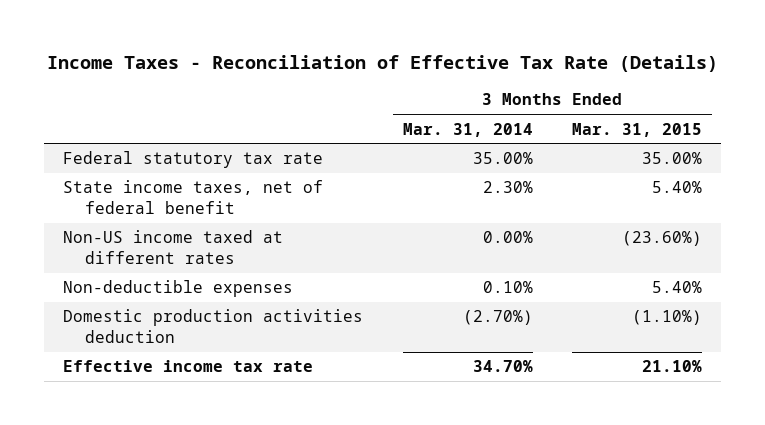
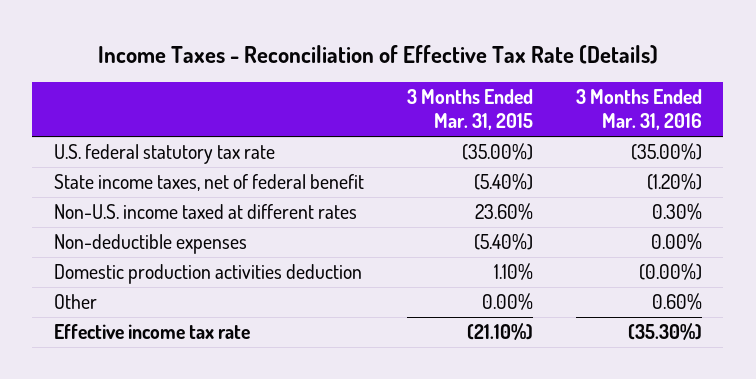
[402,122,533,137] Mar. 31, 2014 -> none
none -> [575,88,702,131] 3 Months Ended Mar. 31, 2016
[63,151,324,169] Federal statutory tax rate -> [53,143,275,164] U.S. federal statutory tax rate
[641,152,702,165] 35.00% -> [461,142,533,160] (35.00%)
[651,181,702,194] 5.40% -> [473,172,533,190] (5.40%)
[63,230,284,265] Non-US income taxed at different rates -> [53,203,357,219] Non-U.S. income taxed at different rates
[621,231,702,247] (23.60%) -> [474,202,533,220] 23.60%
[651,281,702,294] 5.40% -> [473,232,533,250] (5.40%)
[631,310,702,326] (1.10%) -> [493,262,533,280] 1.10%
none -> [53,293,97,309] Other
[641,360,702,373] 21.10% -> [466,322,533,340] (21.10%)

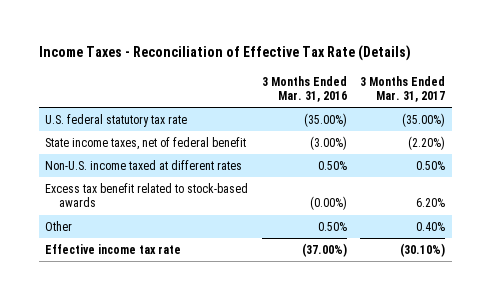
[406,88,533,131] 3 Months Ended Mar. 31, 2015 -> none
none -> [360,75,446,102] 3 Months Ended Mar. 31, 2017
[53,233,247,254] Non-deductible expenses -> none
[53,263,362,284] Domestic production activities deduction -> none
[646,172,702,190] (1.20%) -> [309,136,347,151] (3.00%)
[651,202,702,220] 0.30% -> [317,161,347,171] 0.50%
none -> [45,183,249,208] Excess tax benefit related to stock-based awards
[651,292,702,310] 0.60% -> [317,222,347,232] 0.50%
[627,322,702,340] (35.30%) -> [301,243,347,258] (37.00%)

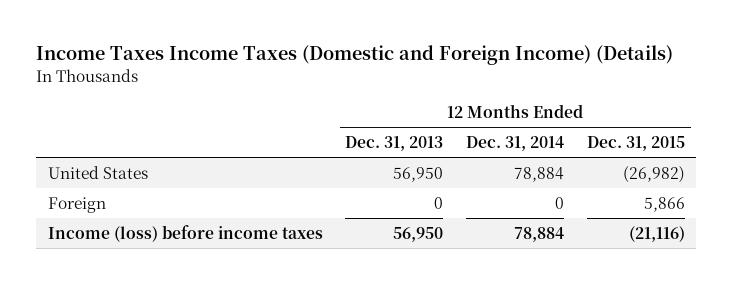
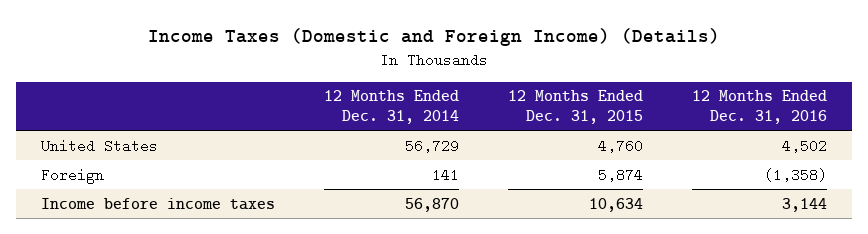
[36,45,674,66] Income Taxes Income Taxes (Domestic and Foreign Income) (Details) -> [147,28,720,47] Income Taxes (Domestic and Foreign Income) (Details)
[345,136,444,152] Dec. 31, 2013 -> none
none -> [692,90,828,124] 12 Months Ended Dec. 31, 2016
[514,166,565,182] 78,884 -> [404,138,459,153] 56,729
[622,165,685,183] (26,982) -> [597,138,643,153] 4,760
[555,196,565,209] 0 -> [431,167,459,182] 141
[643,196,685,212] 5,866 -> [597,167,643,182] 5,874
[47,224,323,242] Income (loss) before income taxes -> [40,197,275,210] Income before income taxes
[514,226,565,242] 78,884 -> [404,197,459,212] 56,870
[628,225,685,242] (21,116) -> [588,197,643,212] 10,634

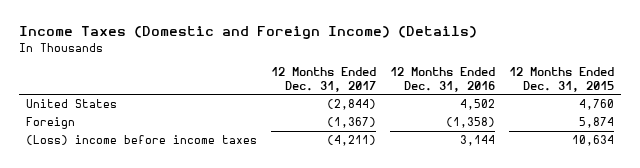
[323,90,459,124] 12 Months Ended Dec. 31, 2014 -> none
none -> [270,67,376,92] 12 Months Ended Dec. 31, 2017
[40,197,275,210] Income before income taxes -> [25,135,257,146] (Loss) income before income taxes

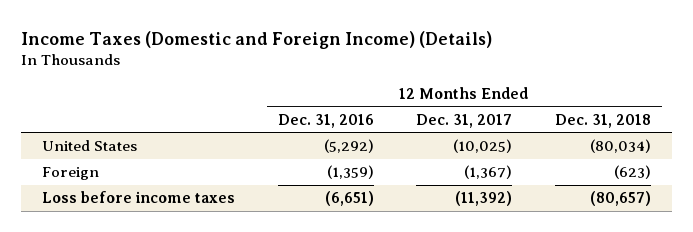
[508,67,614,92] 12 Months Ended Dec. 31, 2015 -> none
none -> [554,113,651,128] Dec. 31, 2018
[326,99,376,111] (2,844) -> [453,139,513,154] (10,025)
[459,99,495,111] 4,502 -> [323,139,374,154] (5,292)
[445,117,495,129] (1,358) -> [326,165,374,180] (1,359)
[25,135,257,146] (Loss) income before income taxes -> [42,191,236,204] Loss before income taxes
[326,135,376,147] (4,211) -> [455,191,513,207] (11,392)
[459,135,495,147] 3,144 -> [324,191,374,207] (6,651)

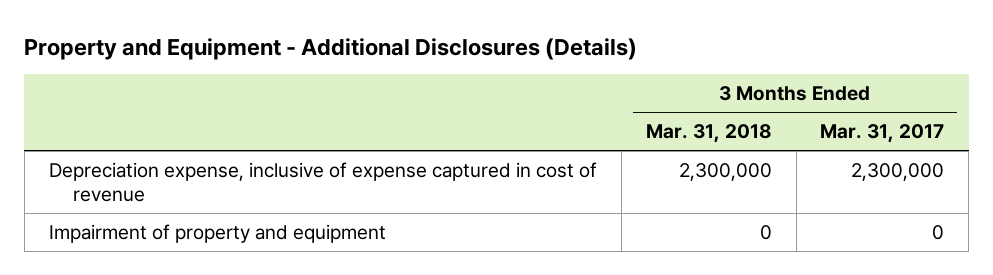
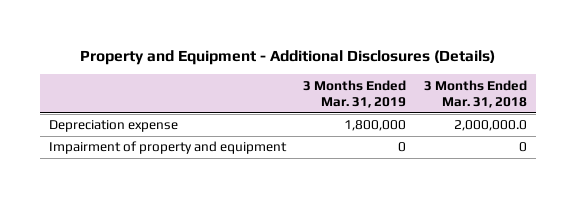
[820,124,945,144] Mar. 31, 2017 -> none
none -> [303,79,407,108] 3 Months Ended Mar. 31, 2019
[48,161,597,203] Depreciation expense, inclusive of expense captured in cost of revenue -> [49,120,179,133] Depreciation expense
[678,162,772,181] 2,300,000 -> [453,120,527,132] 2,000,000.0

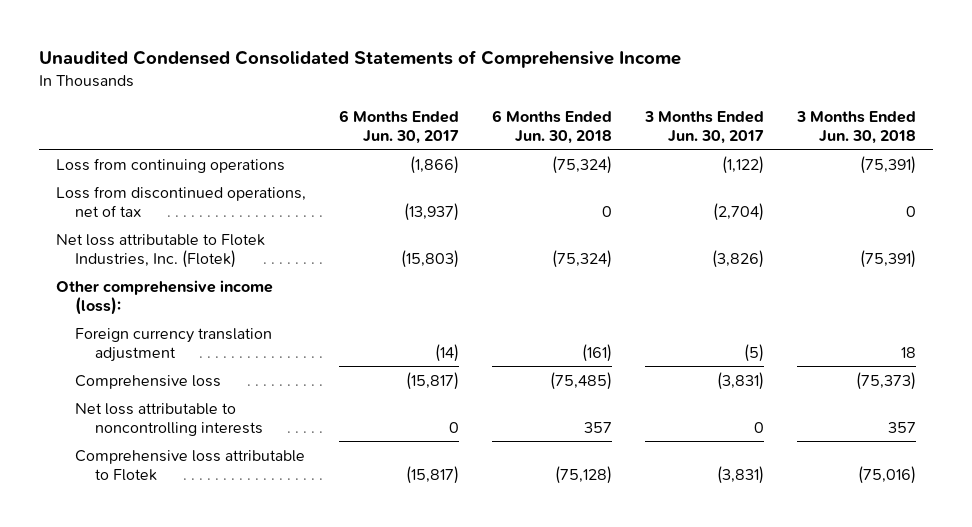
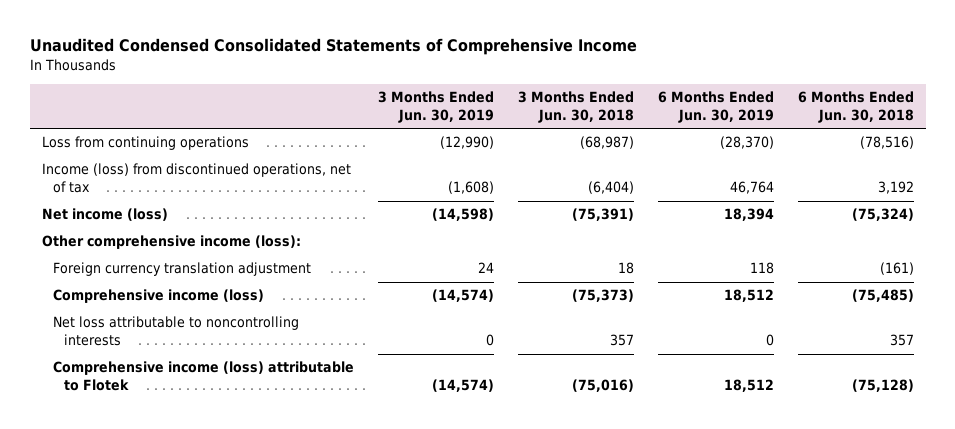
[339,109,460,144] 6 Months Ended Jun. 30, 2017 -> none
[644,110,765,144] 3 Months Ended Jun. 30, 2017 -> none
none -> [377,91,494,123] 3 Months Ended Jun. 30, 2019
none -> [657,91,774,123] 6 Months Ended Jun. 30, 2019
[552,155,613,174] (75,324) -> [859,136,914,150] (78,516)
[860,155,917,174] (75,391) -> [579,136,634,150] (68,987)
[55,185,306,217] Loss from discontinued operations, net of tax -> [41,163,351,194] Income (loss) from discontinued operations, net of tax
[602,205,613,217] 0 -> [877,181,914,195] 3,192
[906,205,917,217] 0 -> [587,181,634,195] (6,404)
[55,233,265,268] Net loss attributable to Flotek Industries, Inc. (Flotek) -> [41,208,168,222] Net income (loss)
[75,374,222,389] Comprehensive loss -> [52,289,264,304] Comprehensive income (loss)
[75,449,306,481] Comprehensive loss attributable to Flotek -> [52,361,354,392] Comprehensive income (loss) attributable to Flotek

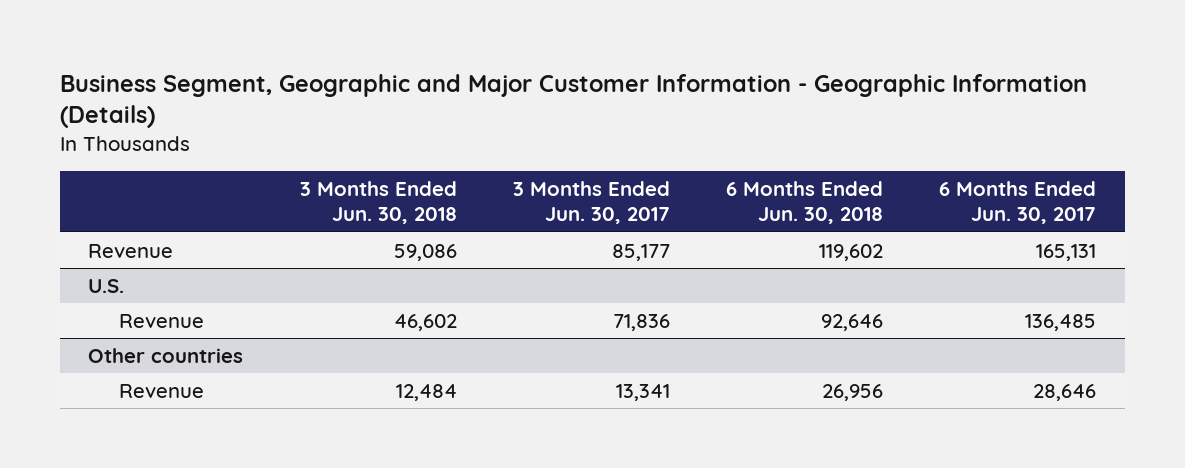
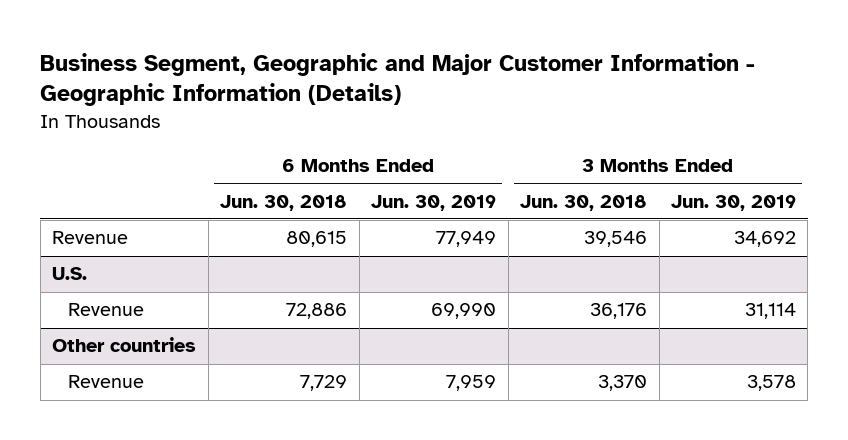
[512,180,670,225] 3 Months Ended Jun. 30, 2017 -> none
[939,180,1097,225] 6 Months Ended Jun. 30, 2017 -> none
none -> [371,194,497,211] Jun. 30, 2019
none -> [671,194,797,211] Jun. 30, 2019
[393,243,457,261] 59,086 -> [584,231,648,248] 39,546
[819,243,884,261] 119,602 -> [286,231,348,248] 80,615
[393,313,457,331] 46,602 -> [590,303,648,320] 36,176
[821,313,884,331] 92,646 -> [286,303,348,320] 72,886
[395,383,457,401] 12,484 -> [598,375,648,392] 3,370
[822,383,884,401] 26,956 -> [300,375,348,392] 7,729

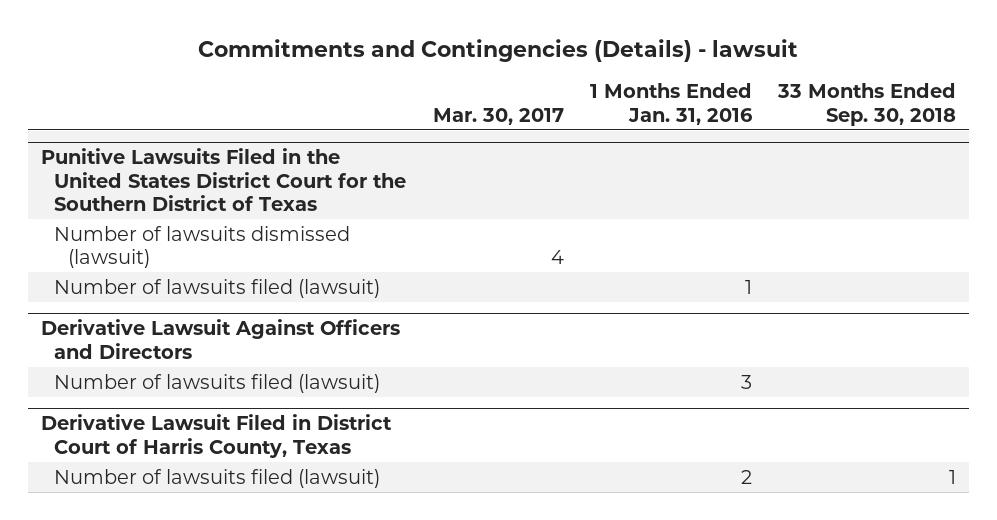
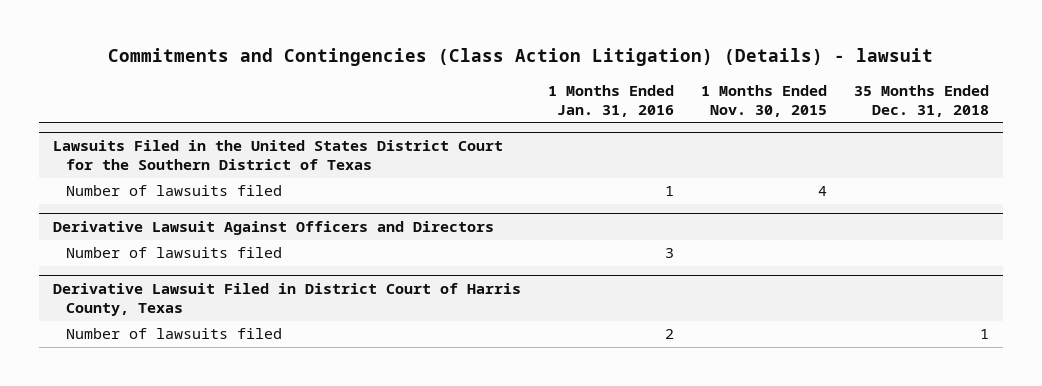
[198,39,799,63] Commitments and Contingencies (Details) - lawsuit -> [107,48,933,67] Commitments and Contingencies (Class Action Litigation) (Details) - lawsuit
[432,107,564,125] Mar. 30, 2017 -> none
[776,83,956,126] 33 Months Ended Sep. 30, 2018 -> none
none -> [700,84,827,117] 1 Months Ended Nov. 30, 2015
none -> [854,84,990,117] 35 Months Ended Dec. 31, 2018
[54,225,351,268] Number of lawsuits dismissed (lawsuit) -> none
[40,148,407,211] Punitive Lawsuits Filed in the United States District Court for the Southern District of Texas -> [52,139,503,170] Lawsuits Filed in the United States District Court for the Southern District of Texas
[54,278,381,298] Number of lawsuits filed (lawsuit) -> [65,185,282,197] Number of lawsuits filed
[54,373,381,393] Number of lawsuits filed (lawsuit) -> [65,247,282,259] Number of lawsuits filed
[54,468,381,488] Number of lawsuits filed (lawsuit) -> [65,328,282,340] Number of lawsuits filed

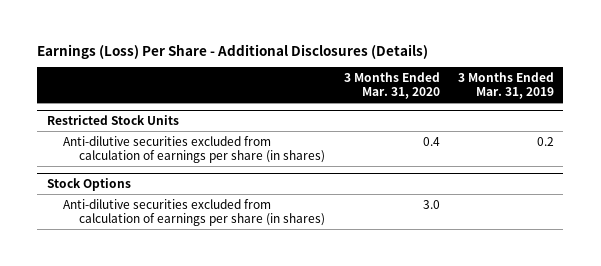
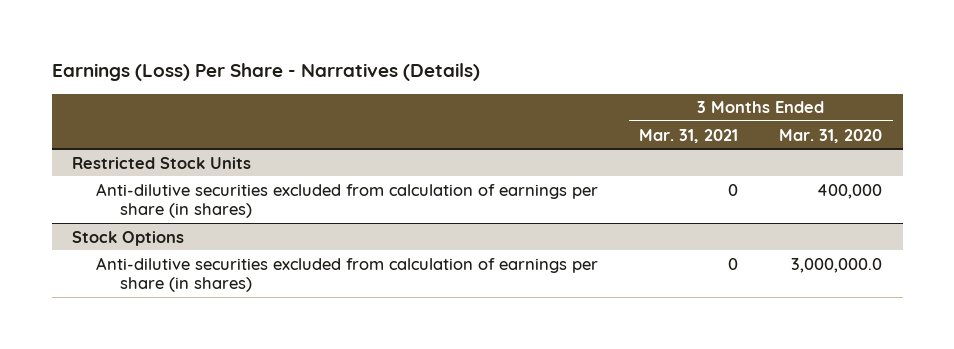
[37,43,429,59] Earnings (Loss) Per Share - Additional Disclosures (Details) -> [51,63,480,82] Earnings (Loss) Per Share - Narratives (Details)
[458,72,555,100] 3 Months Ended Mar. 31, 2019 -> none
none -> [639,128,739,143] Mar. 31, 2021
[422,136,440,146] 0.4 -> [817,183,883,199] 400,000
[422,199,440,209] 3.0 -> [791,257,883,273] 3,000,000.0

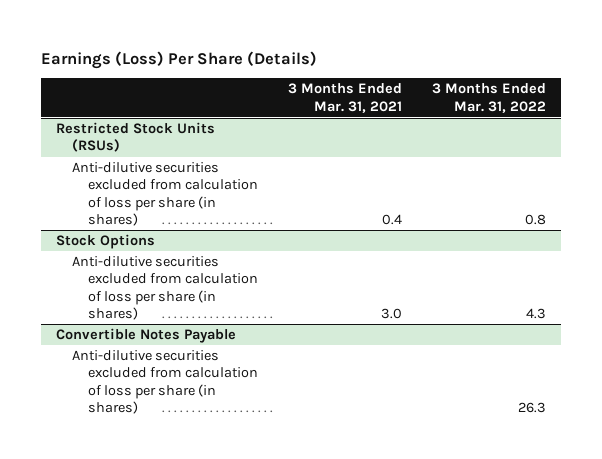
[51,63,480,82] Earnings (Loss) Per Share - Narratives (Details) -> [41,50,318,69] Earnings (Loss) Per Share (Details)
[779,128,883,143] Mar. 31, 2020 -> none
none -> [431,83,546,113] 3 Months Ended Mar. 31, 2022
[72,156,252,169] Restricted Stock Units -> [55,122,215,153] Restricted Stock Units (RSUs)
[96,182,599,219] Anti-dilutive securities excluded from calculation of earnings per share (in shares) -> [72,162,259,226] Anti-dilutive securities excluded from calculation of loss per share (in shares)
[728,183,739,196] 0 -> [382,213,403,225] 0.4
[96,256,599,293] Anti-dilutive securities excluded from calculation of earnings per share (in shares) -> [72,256,259,320] Anti-dilutive securities excluded from calculation of loss per share (in shares)
[728,257,739,270] 0 -> [381,307,403,319] 3.0
none -> [55,328,236,344] Convertible Notes Payable
none -> [72,350,259,414] Anti-dilutive securities excluded from calculation of loss per share (in shares)

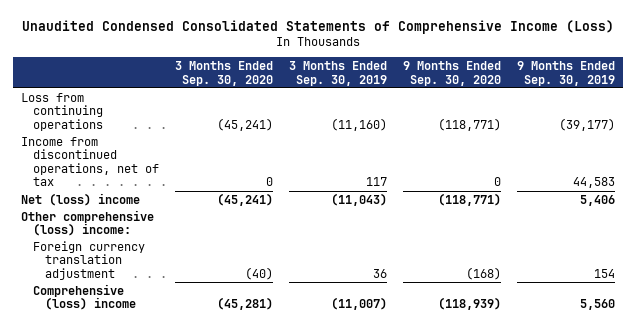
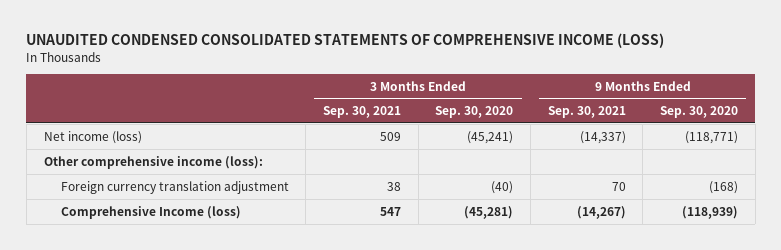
[22,19,615,34] Unaudited Condensed Consolidated Statements of Comprehensive Income (Loss) -> [26,33,665,49] UNAUDITED CONDENSED CONSOLIDATED STATEMENTS OF COMPREHENSIVE INCOME (LOSS)
[289,61,388,86] 3 Months Ended Sep. 30, 2019 -> none
[516,61,615,86] 9 Months Ended Sep. 30, 2019 -> none
none -> [323,106,402,119] Sep. 30, 2021
none -> [547,106,626,119] Sep. 30, 2021
[21,92,104,131] Loss from continuing operations -> none
[21,136,160,187] Income from discontinued operations, net of tax -> none
[21,192,141,206] Net (loss) income -> [43,130,142,144] Net income (loss)
[21,209,155,237] Other comprehensive (loss) income: -> [43,155,263,169] Other comprehensive income (loss):
[33,283,137,311] Comprehensive (loss) income -> [60,205,241,219] Comprehensive Income (loss)

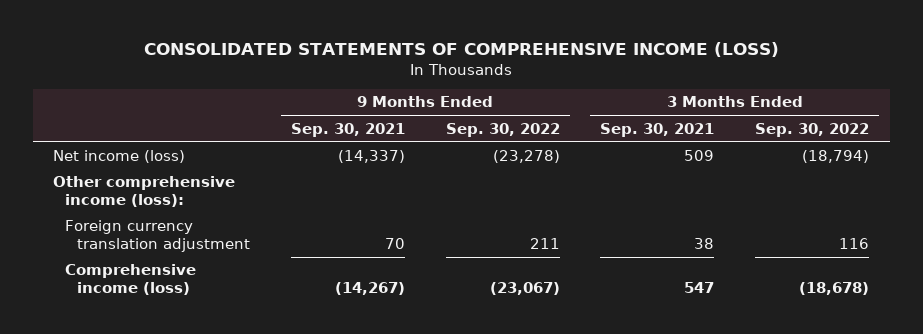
[26,33,665,49] UNAUDITED CONDENSED CONSOLIDATED STATEMENTS OF COMPREHENSIVE INCOME (LOSS) -> [144,42,780,58] CONSOLIDATED STATEMENTS OF COMPREHENSIVE INCOME (LOSS)
[435,106,514,119] Sep. 30, 2020 -> none
[659,106,738,119] Sep. 30, 2020 -> none
none -> [445,122,560,137] Sep. 30, 2022
none -> [755,122,870,137] Sep. 30, 2022
[60,205,241,219] Comprehensive Income (loss) -> [65,264,197,296] Comprehensive income (loss)

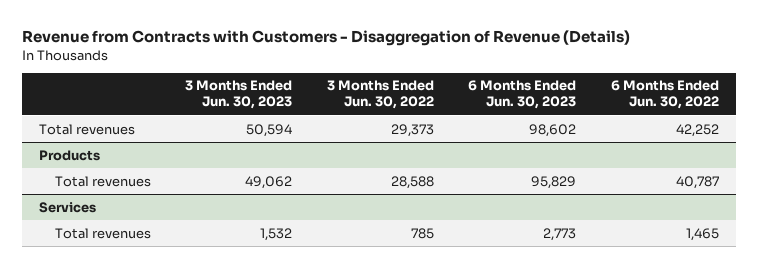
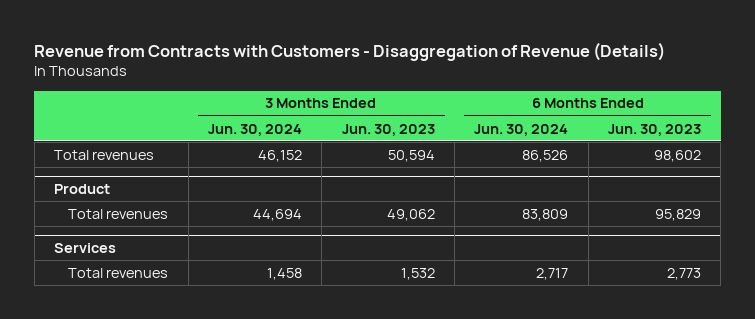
[326,80,434,110] 3 Months Ended Jun. 30, 2022 -> none
[610,80,719,110] 6 Months Ended Jun. 30, 2022 -> none
none -> [207,123,302,136] Jun. 30, 2024
none -> [474,123,569,136] Jun. 30, 2024
[39,149,101,161] Products -> [53,184,110,195] Product

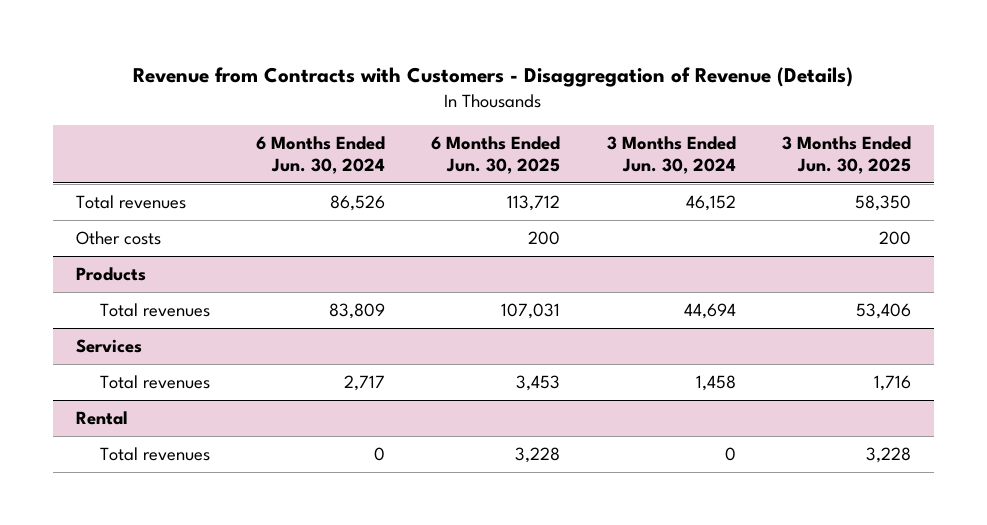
[341,123,435,136] Jun. 30, 2023 -> none
[607,123,701,136] Jun. 30, 2023 -> none
none -> [431,136,561,175] 6 Months Ended Jun. 30, 2025
none -> [781,136,911,175] 3 Months Ended Jun. 30, 2025
none -> [76,230,162,245] Other costs
[53,184,110,195] Product -> [76,266,147,281] Products
none -> [76,410,129,425] Rental
none -> [100,446,211,461] Total revenues

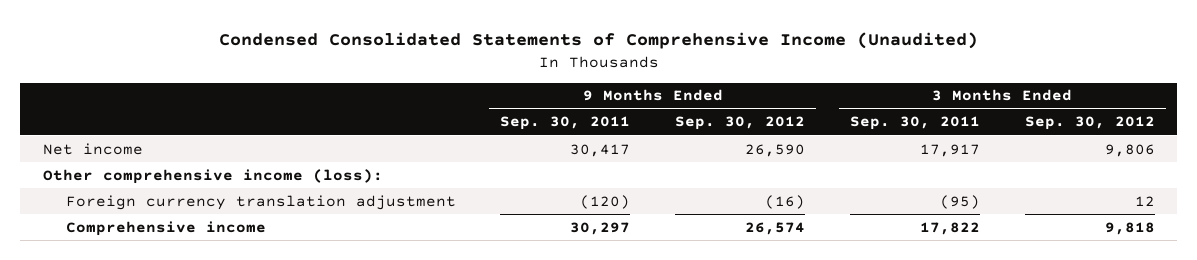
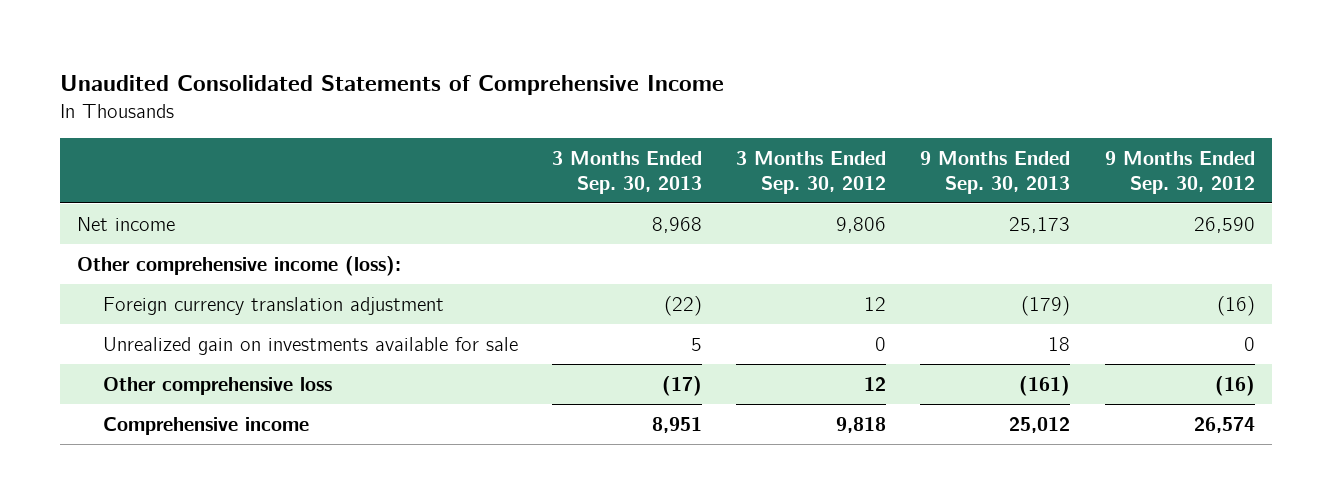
[218,32,978,50] Condensed Consolidated Statements of Comprehensive Income (Unaudited) -> [60,75,725,96] Unaudited Consolidated Statements of Comprehensive Income
[500,116,631,131] Sep. 30, 2011 -> none
[849,116,980,131] Sep. 30, 2011 -> none
none -> [551,151,702,194] 3 Months Ended Sep. 30, 2013
none -> [920,151,1071,194] 9 Months Ended Sep. 30, 2013
none -> [102,336,518,355] Unrealized gain on investments available for sale
none -> [102,376,332,395] Other comprehensive loss

